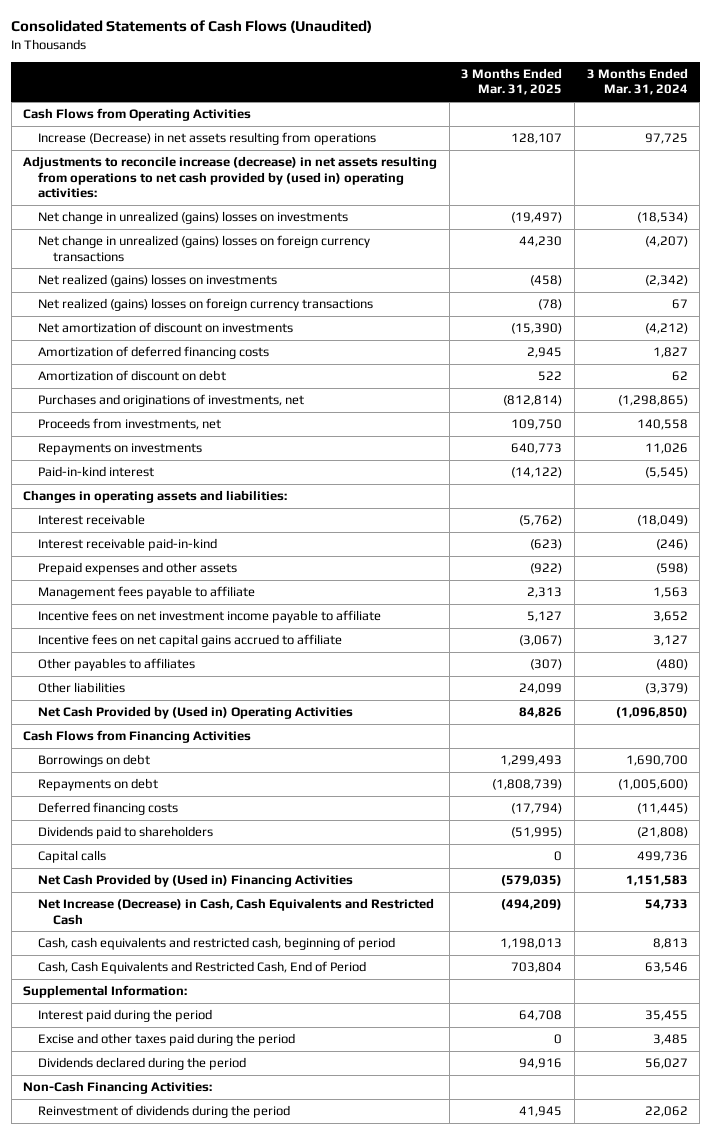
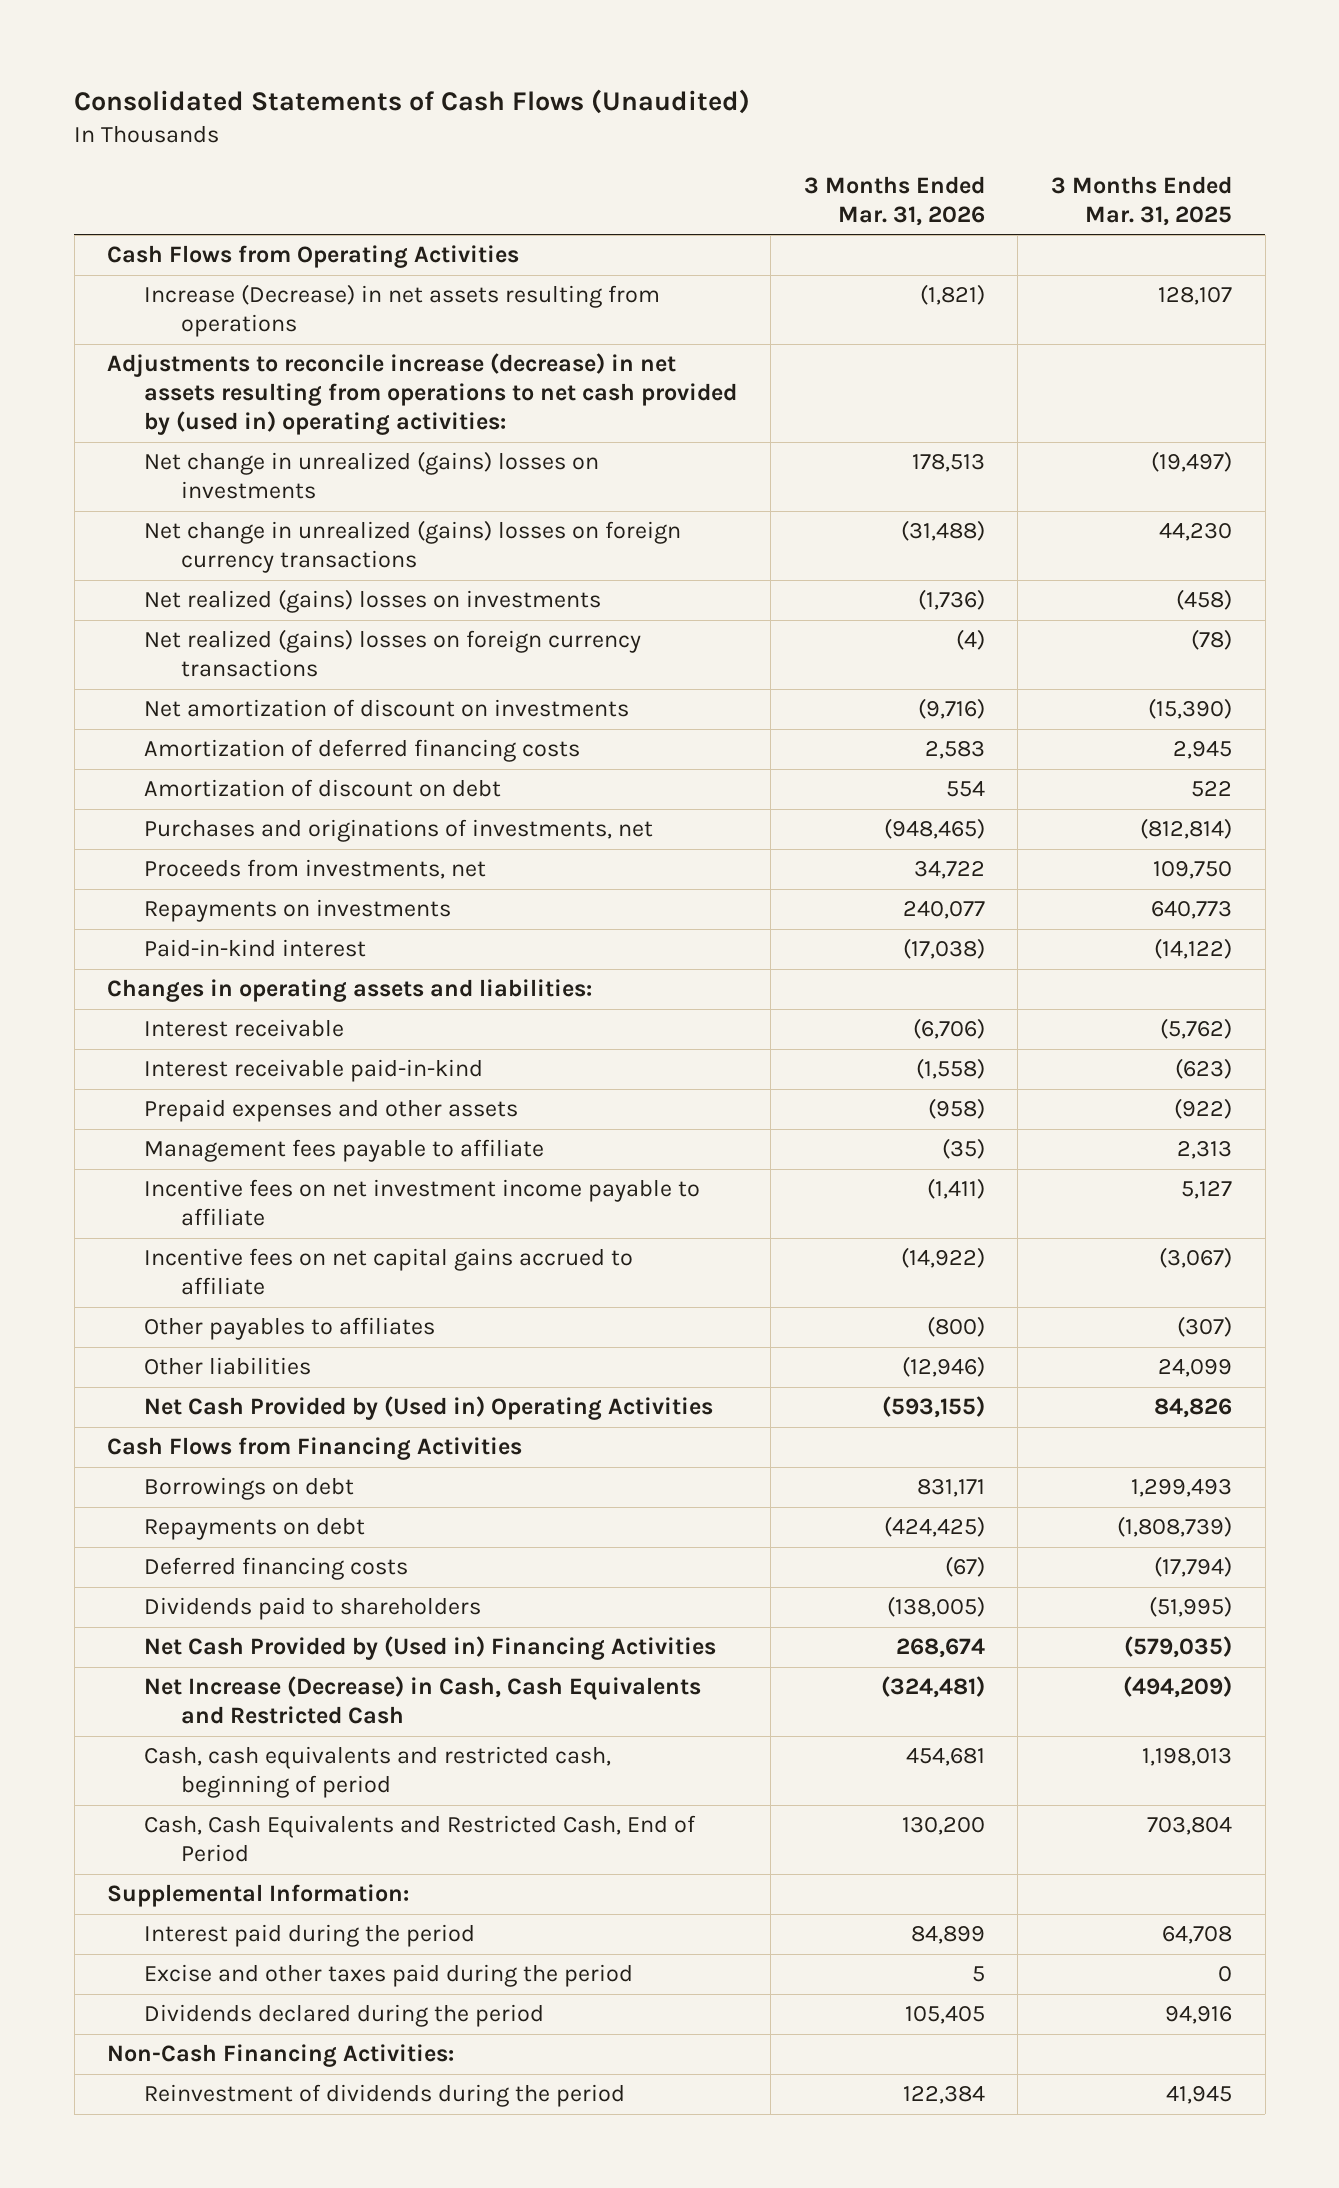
[586,67,688,96] 3 Months Ended Mar. 31, 2024 -> none
none -> [803,175,985,226] 3 Months Ended Mar. 31, 2026
[38,850,107,864] Capital calls -> none

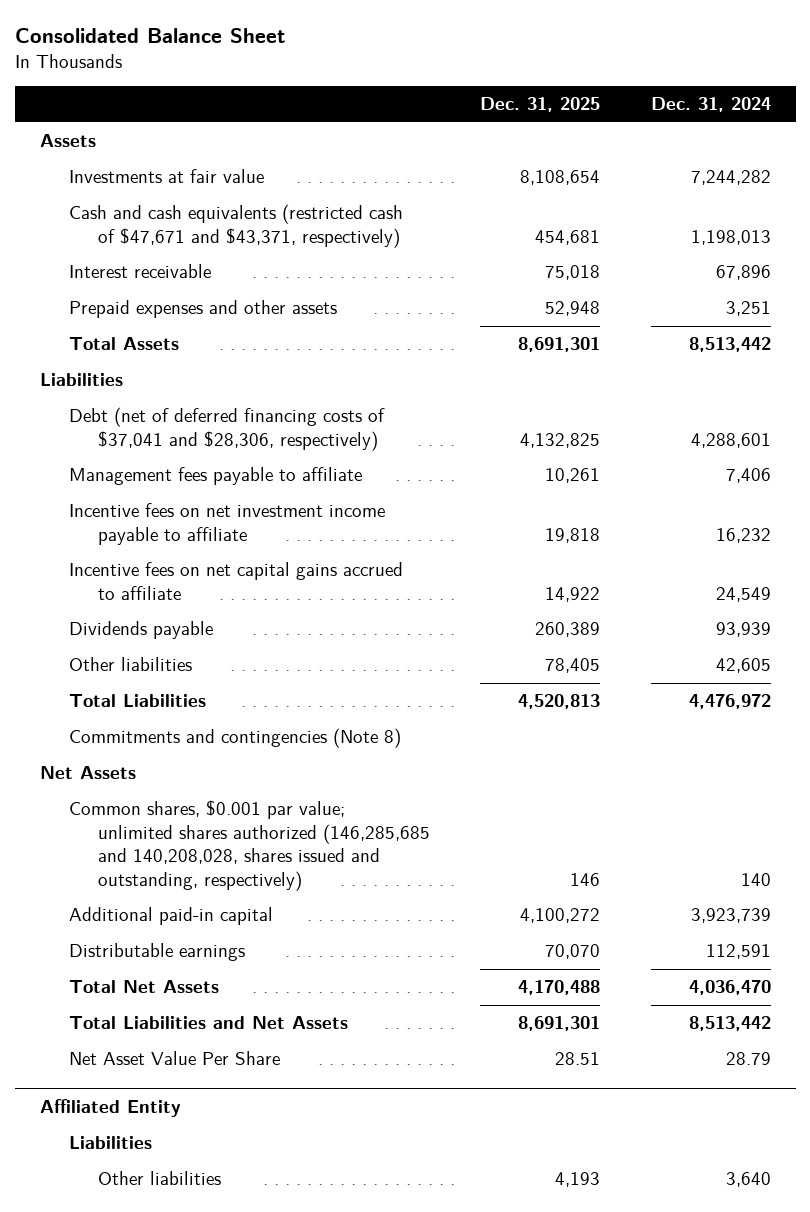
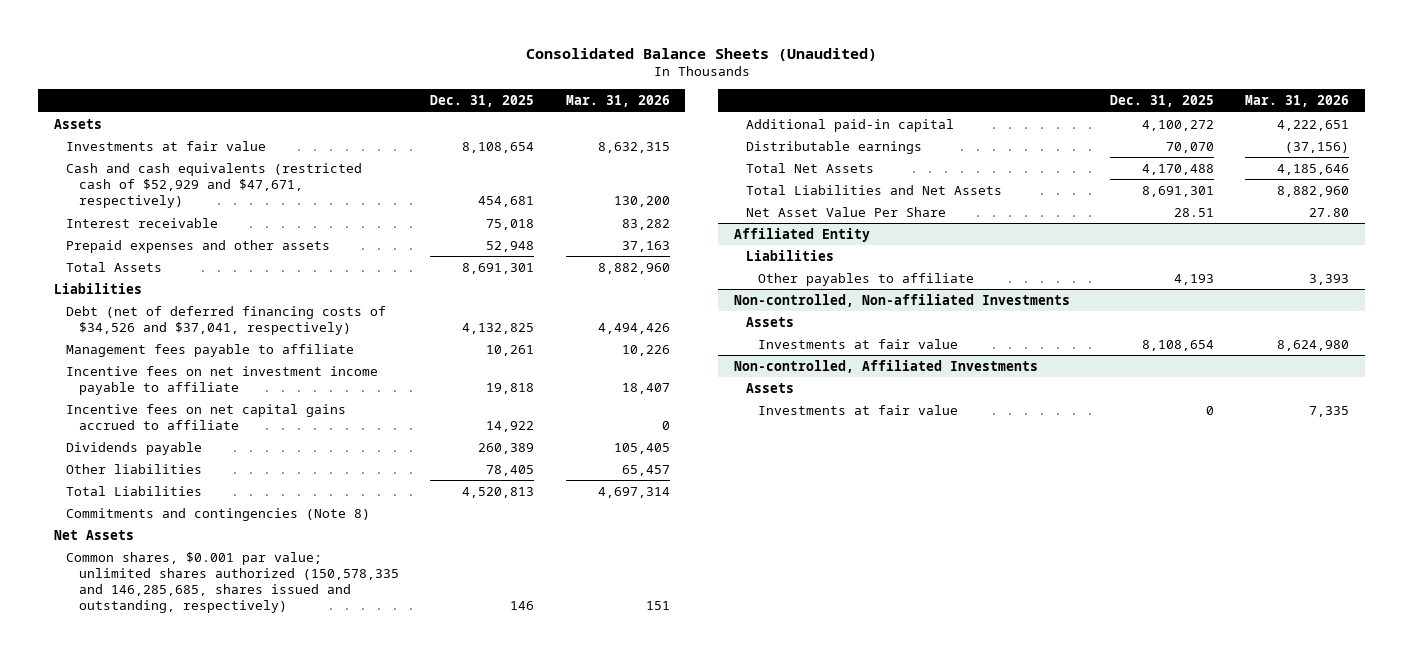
[14,28,285,44] Consolidated Balance Sheet -> [525,47,877,61] Consolidated Balance Sheets (Unaudited)
[650,97,771,113] Dec. 31, 2024 -> none
none -> [565,95,670,108] Mar. 31, 2026
[68,204,403,248] Cash and cash equivalents (restricted cash of $47,671 and $43,371, respectively) -> [66,162,363,209] Cash and cash equivalents (restricted cash of $52,929 and $47,671, respectively)
[68,407,385,451] Debt (net of deferred financing costs of $37,041 and $28,306, respectively) -> [66,305,387,336] Debt (net of deferred financing costs of $34,526 and $37,041, respectively)
[68,800,431,891] Common shares, $0.001 par value; unlimited shares authorized (146,285,685 and 140,208,028, shares issued and outstanding, respectively) -> [66,551,399,614] Common shares, $0.001 par value; unlimited shares authorized (150,578,335 and 146,285,685, shares issued and outstanding, respectively)
[98,1171,222,1186] Other liabilities -> [758,272,975,286] Other payables to affiliate
none -> [733,293,1070,307] Non-controlled, Non-affiliated Investments
none -> [746,316,795,327] Assets
none -> [758,338,959,349] Investments at fair value
none -> [733,359,1038,373] Non-controlled, Affiliated Investments
none -> [746,382,795,393] Assets
none -> [758,404,959,415] Investments at fair value

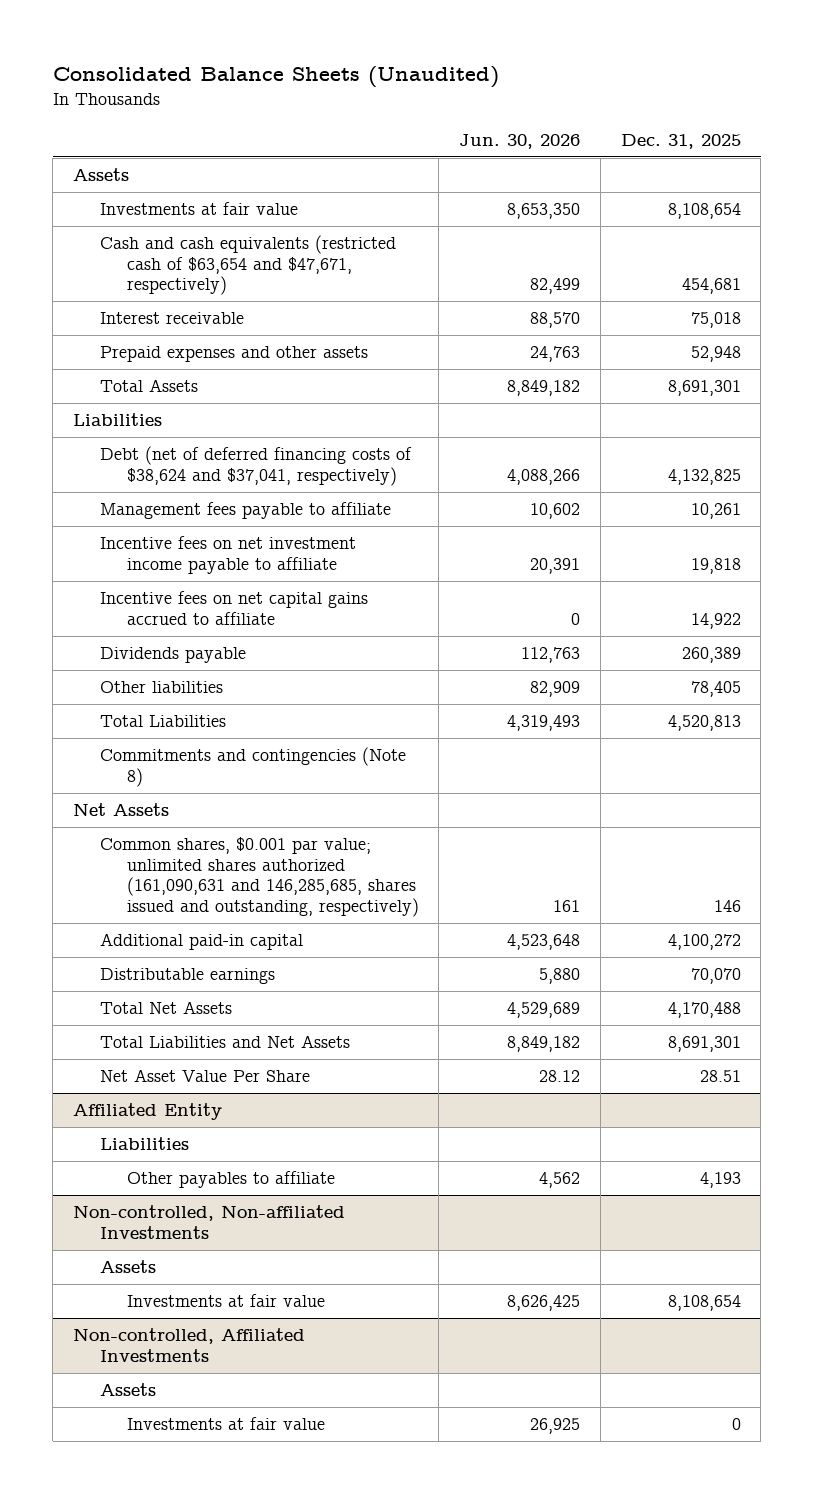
[565,95,670,108] Mar. 31, 2026 -> none
none -> [459,133,581,149] Jun. 30, 2026
[66,162,363,209] Cash and cash equivalents (restricted cash of $52,929 and $47,671, respectively) -> [99,235,396,296] Cash and cash equivalents (restricted cash of $63,654 and $47,671, respectively)
[66,305,387,336] Debt (net of deferred financing costs of $34,526 and $37,041, respectively) -> [99,446,412,486] Debt (net of deferred financing costs of $38,624 and $37,041, respectively)
[66,551,399,614] Common shares, $0.001 par value; unlimited shares authorized (150,578,335 and 146,285,685, shares issued and outstanding, respectively) -> [99,837,419,917] Common shares, $0.001 par value; unlimited shares authorized (161,090,631 and 146,285,685, shares issued and outstanding, respectively)

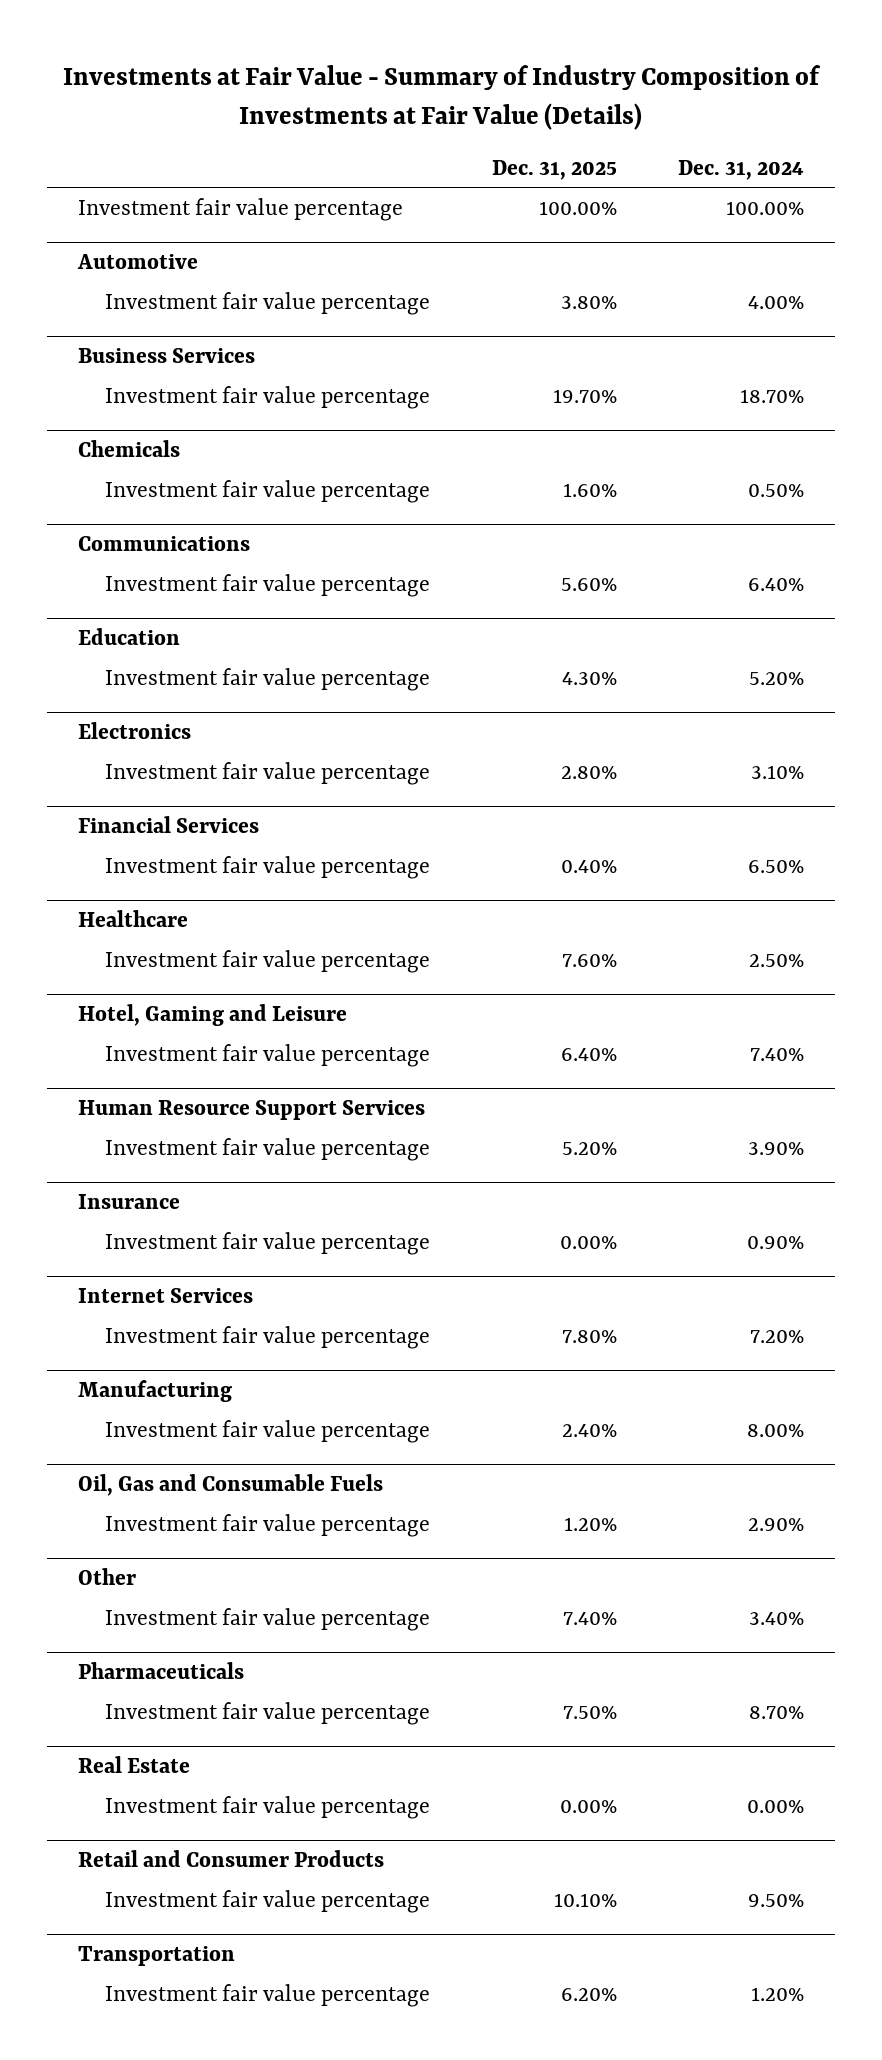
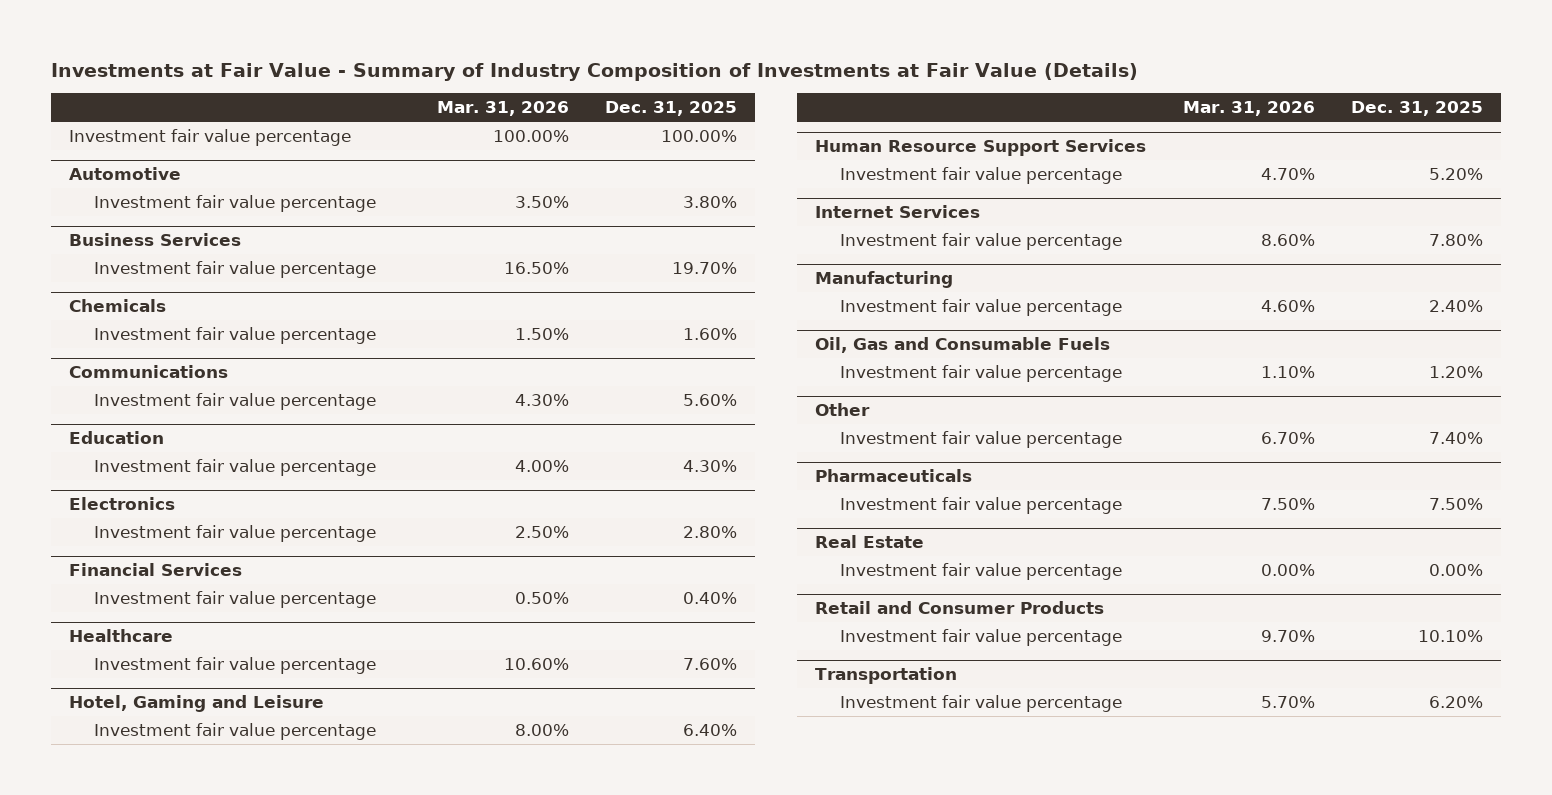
[678,159,805,180] Dec. 31, 2024 -> none
none -> [436,101,569,117] Mar. 31, 2026
[77,1194,180,1210] Insurance -> none
[105,1231,431,1255] Investment fair value percentage -> none

